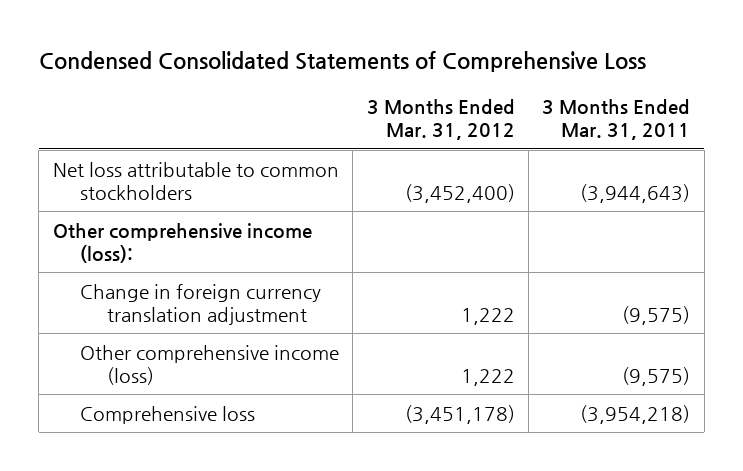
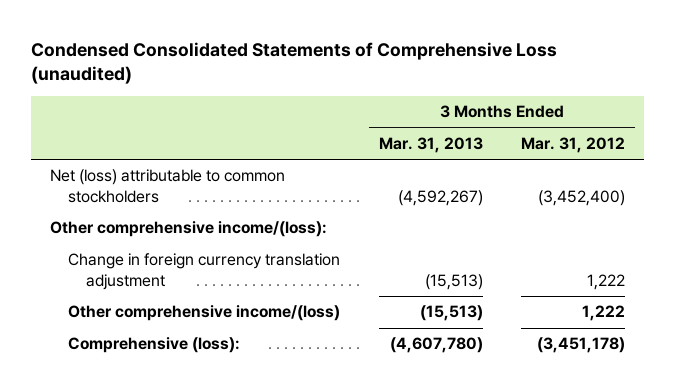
[38,51,646,73] Condensed Consolidated Statements of Comprehensive Loss -> [31,41,558,85] Condensed Consolidated Statements of Comprehensive Loss (unaudited)
[542,99,691,141] 3 Months Ended Mar. 31, 2011 -> none
none -> [378,136,483,153] Mar. 31, 2013
[52,161,339,200] Net loss attributable to common stockholders -> [50,169,286,203] Net (loss) attributable to common stockholders
[52,222,312,263] Other comprehensive income (loss): -> [50,221,328,238] Other comprehensive income/(loss):
[79,344,339,385] Other comprehensive income (loss) -> [68,305,341,322] Other comprehensive income/(loss)
[79,405,255,424] Comprehensive loss -> [68,337,241,354] Comprehensive (loss):

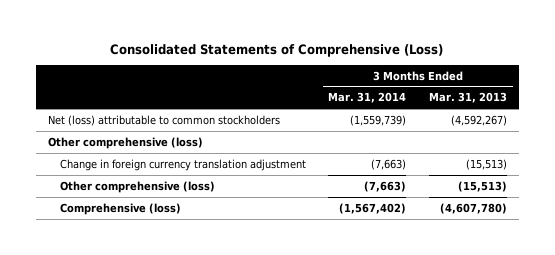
[31,41,558,85] Condensed Consolidated Statements of Comprehensive Loss (unaudited) -> [110,43,444,57] Consolidated Statements of Comprehensive (Loss)
[521,136,626,153] Mar. 31, 2012 -> none
none -> [328,92,407,104] Mar. 31, 2014
[50,221,328,238] Other comprehensive income/(loss): -> [47,136,203,149] Other comprehensive (loss)
[68,305,341,322] Other comprehensive income/(loss) -> [59,180,215,193] Other comprehensive (loss)
[68,337,241,354] Comprehensive (loss): -> [59,202,181,215] Comprehensive (loss)

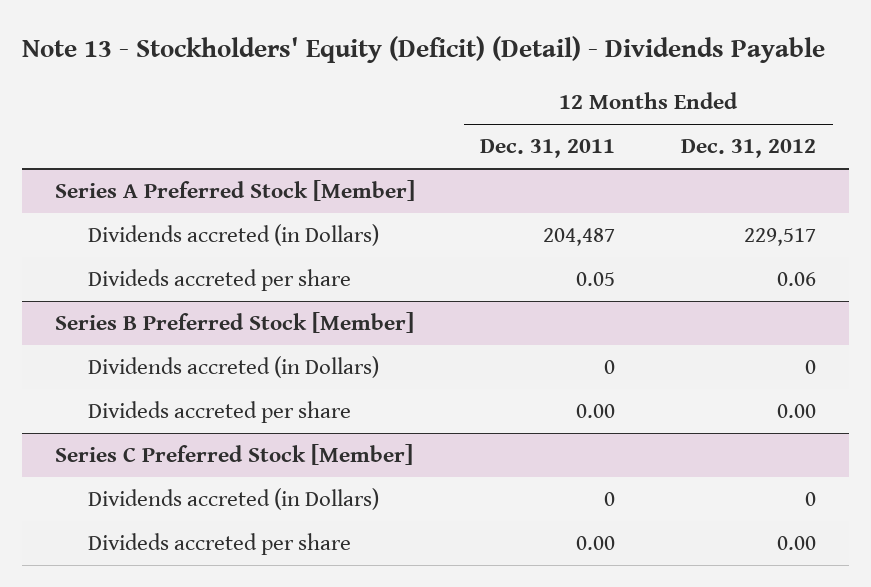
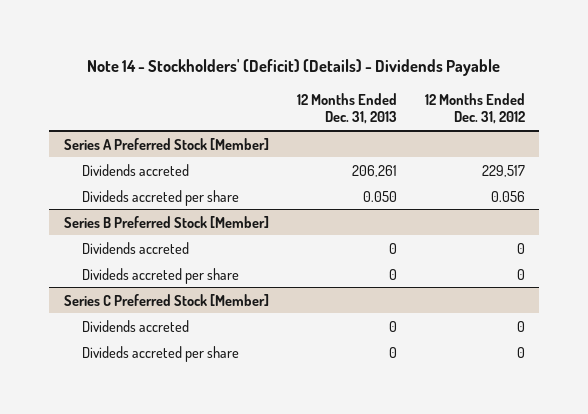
[21,36,825,64] Note 13 - Stockholders' Equity (Deficit) (Detail) - Dividends Payable -> [87,58,501,76] Note 14 - Stockholders' (Deficit) (Details) - Dividends Payable
[480,139,616,159] Dec. 31, 2011 -> none
none -> [296,92,397,125] 12 Months Ended Dec. 31, 2013
[87,224,379,247] Dividends accreted (in Dollars) -> [82,163,190,176] Dividends accreted
[777,272,817,287] 0.06 -> [490,190,525,202] 0.056
[87,356,379,379] Dividends accreted (in Dollars) -> [82,241,190,254] Dividends accreted
[777,404,817,419] 0.00 -> [516,268,525,280] 0
[87,488,379,511] Dividends accreted (in Dollars) -> [82,319,190,332] Dividends accreted
[777,536,817,551] 0.00 -> [516,346,525,358] 0

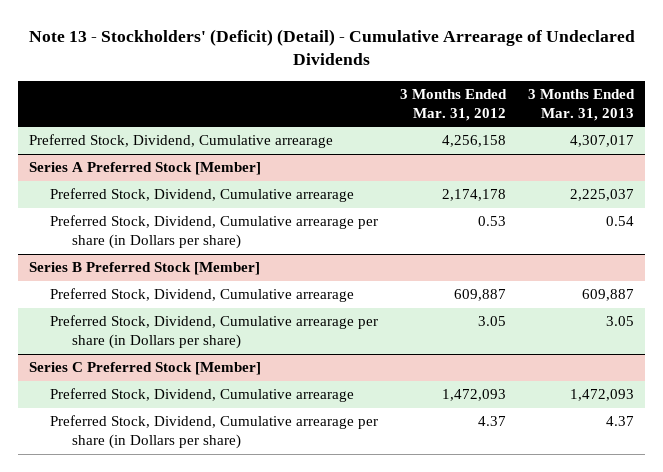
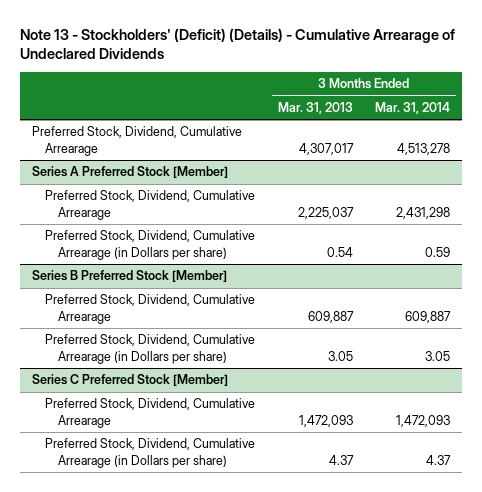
[28,28,635,66] Note 13 - Stockholders' (Deficit) (Detail) - Cumulative Arrearage of Undeclared Dividends -> [20,27,456,60] Note 13 - Stockholders' (Deficit) (Details) - Cumulative Arrearage of Undeclared Dividends
[400,88,508,121] 3 Months Ended Mar. 31, 2012 -> none
none -> [375,102,451,115] Mar. 31, 2014
[29,134,334,149] Preferred Stock, Dividend, Cumulative arrearage -> [31,126,242,156] Preferred Stock, Dividend, Cumulative Arrearage
[50,188,355,203] Preferred Stock, Dividend, Cumulative arrearage -> [44,190,255,220] Preferred Stock, Dividend, Cumulative Arrearage
[50,215,379,250] Preferred Stock, Dividend, Cumulative arrearage per share (in Dollars per share) -> [44,230,255,260] Preferred Stock, Dividend, Cumulative Arrearage (in Dollars per share)
[50,288,355,303] Preferred Stock, Dividend, Cumulative arrearage -> [44,294,255,324] Preferred Stock, Dividend, Cumulative Arrearage
[50,315,379,350] Preferred Stock, Dividend, Cumulative arrearage per share (in Dollars per share) -> [44,334,255,364] Preferred Stock, Dividend, Cumulative Arrearage (in Dollars per share)
[50,388,355,403] Preferred Stock, Dividend, Cumulative arrearage -> [44,398,255,428] Preferred Stock, Dividend, Cumulative Arrearage
[50,415,379,450] Preferred Stock, Dividend, Cumulative arrearage per share (in Dollars per share) -> [44,438,255,468] Preferred Stock, Dividend, Cumulative Arrearage (in Dollars per share)

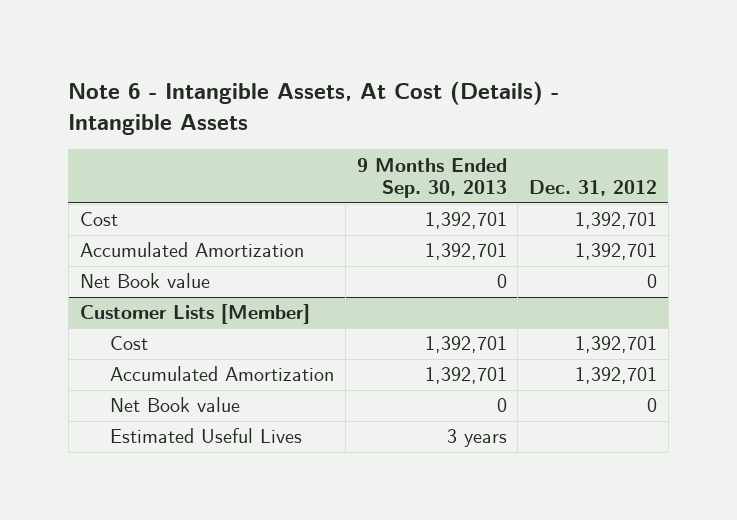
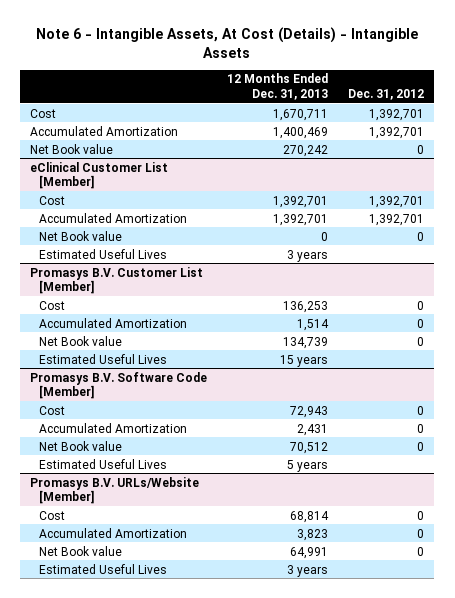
[356,157,507,199] 9 Months Ended Sep. 30, 2013 -> none
none -> [227,73,329,100] 12 Months Ended Dec. 31, 2013
[79,304,310,325] Customer Lists [Member] -> [30,161,169,189] eClinical Customer List [Member]
none -> [30,266,204,294] Promasys B.V. Customer List [Member]
none -> [39,300,66,310] Cost
none -> [39,317,188,328] Accumulated Amortization
none -> [39,335,123,346] Net Book value
none -> [39,353,168,364] Estimated Useful Lives
none -> [30,371,208,399] Promasys B.V. Software Code [Member]
none -> [39,405,66,415] Cost
none -> [39,422,188,433] Accumulated Amortization
none -> [39,440,123,451] Net Book value
none -> [39,458,168,469] Estimated Useful Lives
none -> [30,476,200,504] Promasys B.V. URLs/Website [Member]
none -> [39,510,66,520] Cost
none -> [39,527,188,538] Accumulated Amortization
none -> [39,545,123,556] Net Book value
none -> [39,563,168,574] Estimated Useful Lives

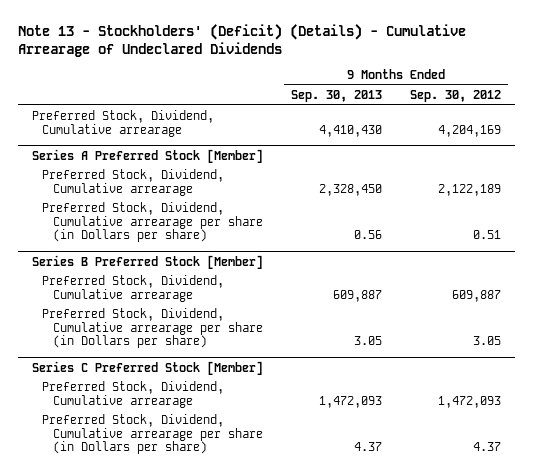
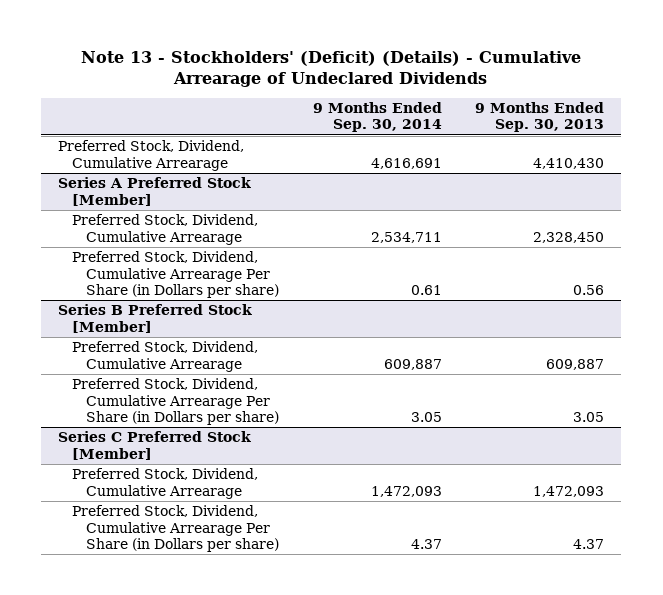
[409,89,501,102] Sep. 30, 2012 -> none
none -> [312,102,442,133] 9 Months Ended Sep. 30, 2014
[31,109,214,137] Preferred Stock, Dividend, Cumulative arrearage -> [58,140,245,171] Preferred Stock, Dividend, Cumulative Arrearage
[42,168,225,196] Preferred Stock, Dividend, Cumulative arrearage -> [72,214,259,245] Preferred Stock, Dividend, Cumulative Arrearage
[42,201,264,243] Preferred Stock, Dividend, Cumulative arrearage per share (in Dollars per share) -> [72,251,280,298] Preferred Stock, Dividend, Cumulative Arrearage Per Share (in Dollars per share)
[42,274,225,302] Preferred Stock, Dividend, Cumulative arrearage -> [72,341,259,372] Preferred Stock, Dividend, Cumulative Arrearage
[42,307,264,349] Preferred Stock, Dividend, Cumulative arrearage per share (in Dollars per share) -> [72,378,280,425] Preferred Stock, Dividend, Cumulative Arrearage Per Share (in Dollars per share)
[42,380,225,408] Preferred Stock, Dividend, Cumulative arrearage -> [72,468,259,499] Preferred Stock, Dividend, Cumulative Arrearage
[42,413,264,455] Preferred Stock, Dividend, Cumulative arrearage per share (in Dollars per share) -> [72,505,280,552] Preferred Stock, Dividend, Cumulative Arrearage Per Share (in Dollars per share)

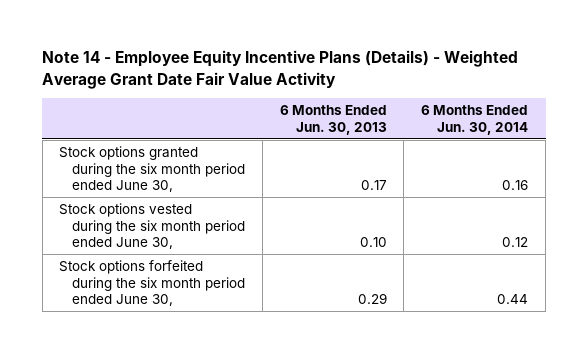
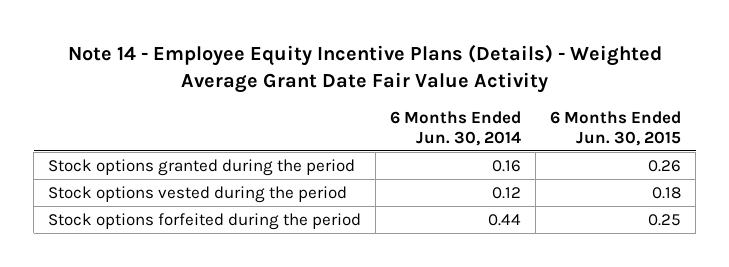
[279,105,387,135] 6 Months Ended Jun. 30, 2013 -> none
none -> [550,111,682,146] 6 Months Ended Jun. 30, 2015
[59,145,245,193] Stock options granted during the six month period ended June 30, -> [48,158,356,176] Stock options granted during the period
[59,202,245,250] Stock options vested during the six month period ended June 30, -> [48,185,348,203] Stock options vested during the period
[59,259,245,307] Stock options forfeited during the six month period ended June 30, -> [48,212,362,230] Stock options forfeited during the period

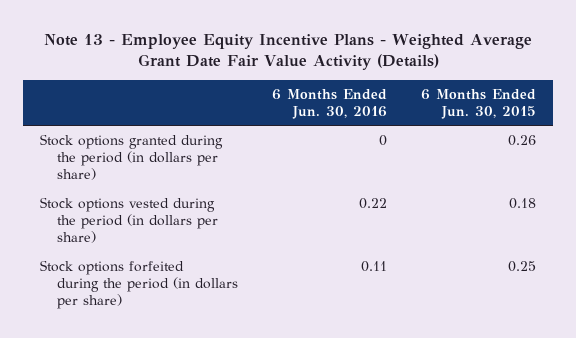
[67,44,662,94] Note 14 - Employee Equity Incentive Plans (Details) - Weighted Average Grant Date Fair Value Activity -> [43,33,532,71] Note 13 - Employee Equity Incentive Plans - Weighted Average Grant Date Fair Value Activity (Details)
[390,111,522,146] 6 Months Ended Jun. 30, 2014 -> none
none -> [271,88,387,119] 6 Months Ended Jun. 30, 2016
[48,158,356,176] Stock options granted during the period -> [40,133,224,181] Stock options granted during the period (in dollars per share)
[48,185,348,203] Stock options vested during the period -> [40,196,219,244] Stock options vested during the period (in dollars per share)
[48,212,362,230] Stock options forfeited during the period -> [40,259,239,310] Stock options forfeited during the period (in dollars per share)

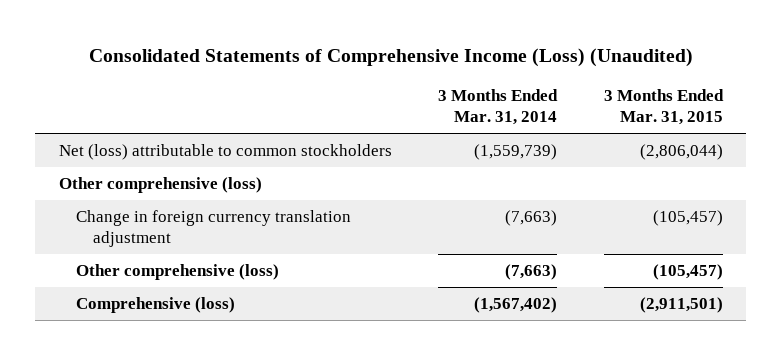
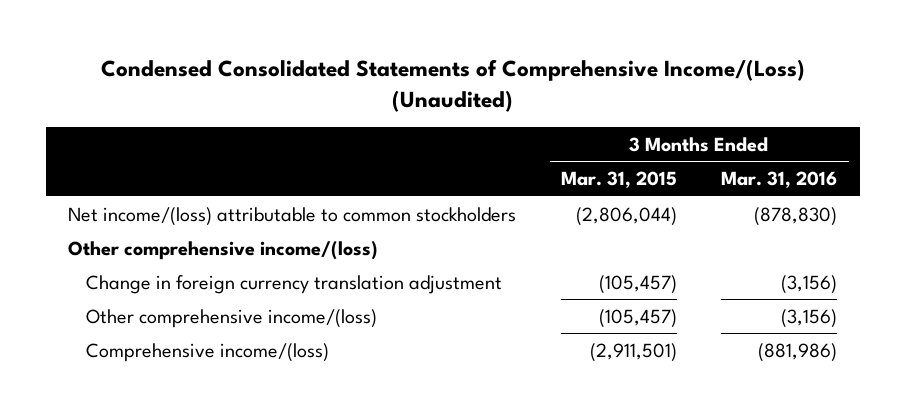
[88,48,693,68] Consolidated Statements of Comprehensive Income (Loss) (Unaudited) -> [100,59,805,113] Condensed Consolidated Statements of Comprehensive Income/(Loss) (Unaudited)
[438,89,559,126] 3 Months Ended Mar. 31, 2014 -> none
none -> [721,171,838,189] Mar. 31, 2016
[58,144,392,161] Net (loss) attributable to common stockholders -> [67,206,516,226] Net income/(loss) attributable to common stockholders
[58,177,262,194] Other comprehensive (loss) -> [67,240,378,260] Other comprehensive income/(loss)
[75,264,279,281] Other comprehensive (loss) -> [86,308,378,328] Other comprehensive income/(loss)
[75,297,235,314] Comprehensive (loss) -> [86,342,330,362] Comprehensive income/(loss)

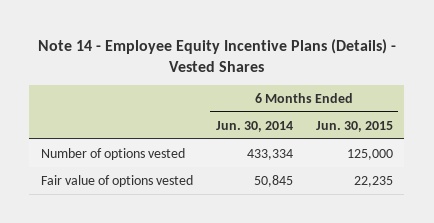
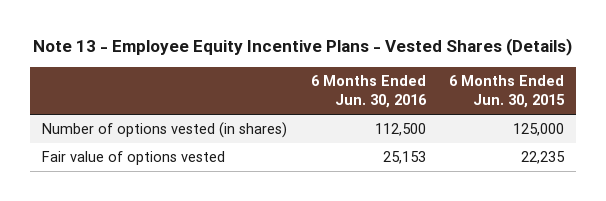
[37,38,396,72] Note 14 - Employee Equity Incentive Plans (Details) - Vested Shares -> [33,38,573,57] Note 13 - Employee Equity Incentive Plans - Vested Shares (Details)
[215,120,293,132] Jun. 30, 2014 -> none
none -> [310,75,427,109] 6 Months Ended Jun. 30, 2016
[40,147,185,160] Number of options vested -> [41,122,287,139] Number of options vested (in shares)

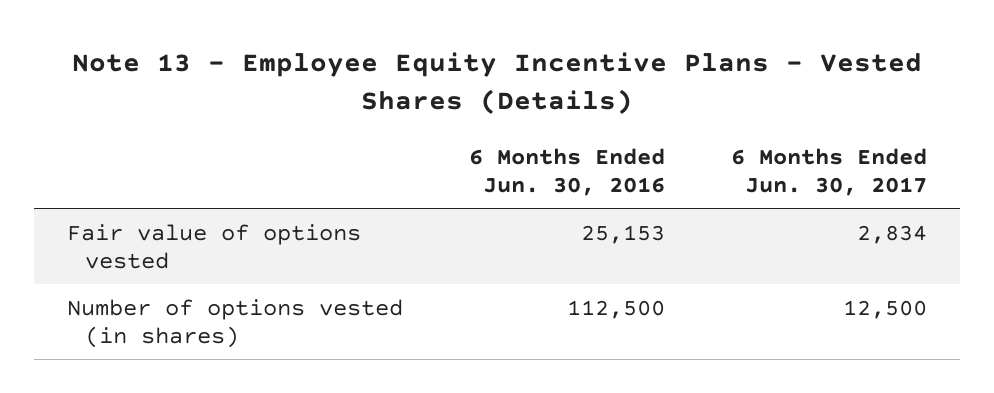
[449,75,566,109] 6 Months Ended Jun. 30, 2015 -> none
none -> [730,147,927,196] 6 Months Ended Jun. 30, 2017
[41,122,287,139] Number of options vested (in shares) -> [66,298,403,348] Number of options vested (in shares)

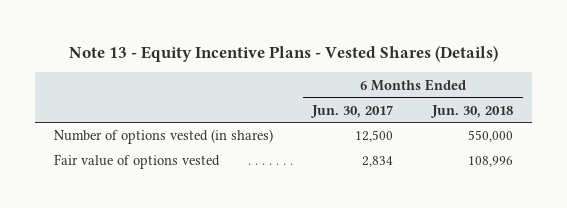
[71,52,922,114] Note 13 - Employee Equity Incentive Plans - Vested Shares (Details) -> [68,45,498,62] Note 13 - Equity Incentive Plans - Vested Shares (Details)
[468,147,665,196] 6 Months Ended Jun. 30, 2016 -> none
none -> [430,104,514,118] Jun. 30, 2018
[66,223,361,269] Fair value of options vested -> [54,154,221,170] Fair value of options vested

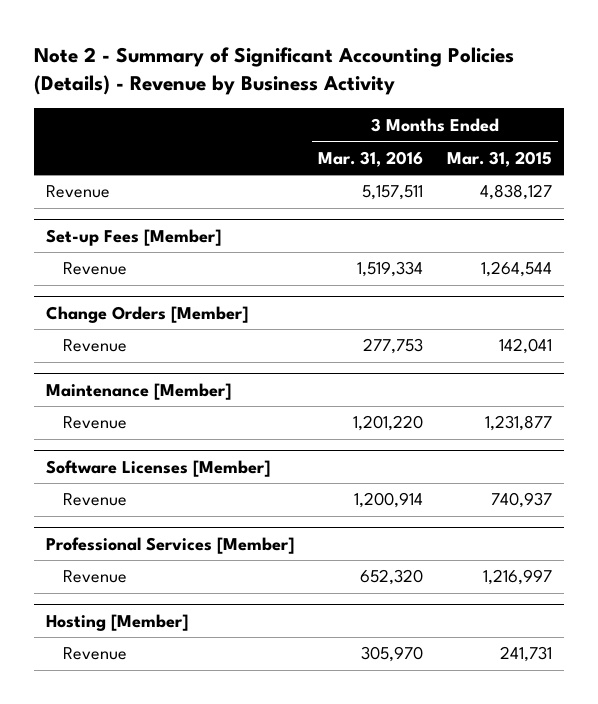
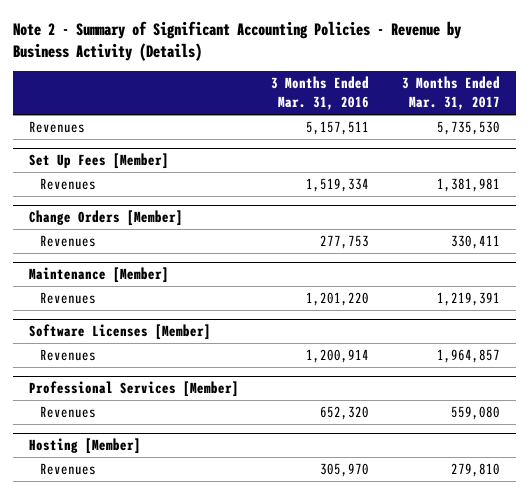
[33,46,514,96] Note 2 - Summary of Significant Accounting Policies (Details) - Revenue by Business Activity -> [12,20,461,62] Note 2 - Summary of Significant Accounting Policies - Revenue by Business Activity (Details)
[447,150,553,167] Mar. 31, 2015 -> none
none -> [401,76,500,110] 3 Months Ended Mar. 31, 2017
[45,185,110,199] Revenue -> [29,121,86,134] Revenues
[45,228,221,246] Set-up Fees [Member] -> [29,153,170,170] Set Up Fees [Member]
[62,262,127,276] Revenue -> [39,178,96,191] Revenues
[62,339,127,353] Revenue -> [39,235,96,248] Revenues
[62,416,127,430] Revenue -> [39,292,96,305] Revenues
[62,493,127,507] Revenue -> [39,349,96,362] Revenues
[62,570,127,584] Revenue -> [39,406,96,419] Revenues
[62,647,127,661] Revenue -> [39,463,96,476] Revenues

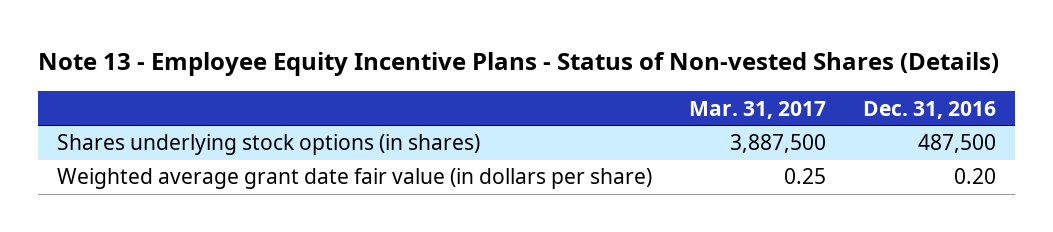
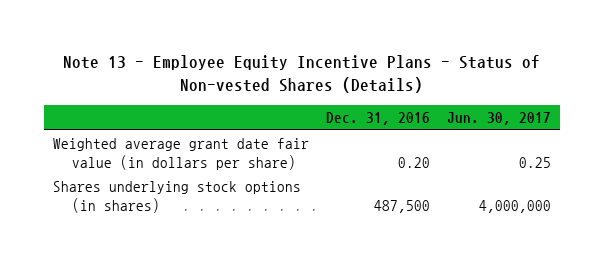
[688,100,826,119] Mar. 31, 2017 -> none
none -> [447,112,552,126] Jun. 30, 2017
[56,134,480,156] Shares underlying stock options (in shares) -> [53,181,302,213] Shares underlying stock options (in shares)

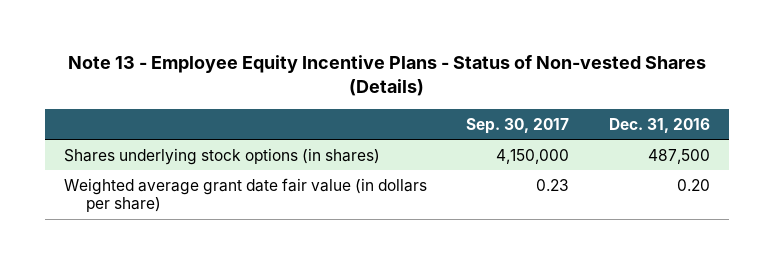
[447,112,552,126] Jun. 30, 2017 -> none
none -> [466,117,570,134] Sep. 30, 2017
[53,138,310,170] Weighted average grant date fair value (in dollars per share) -> [64,177,428,213] Weighted average grant date fair value (in dollars per share)

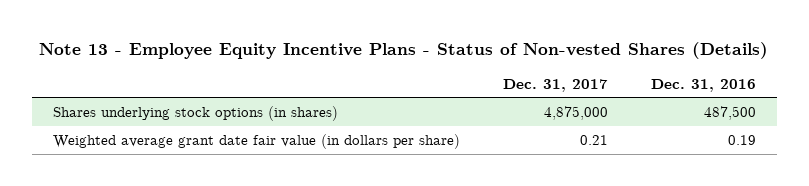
[466,117,570,134] Sep. 30, 2017 -> none
none -> [502,78,608,92] Dec. 31, 2017
[676,178,710,191] 0.20 -> [727,135,756,146] 0.19

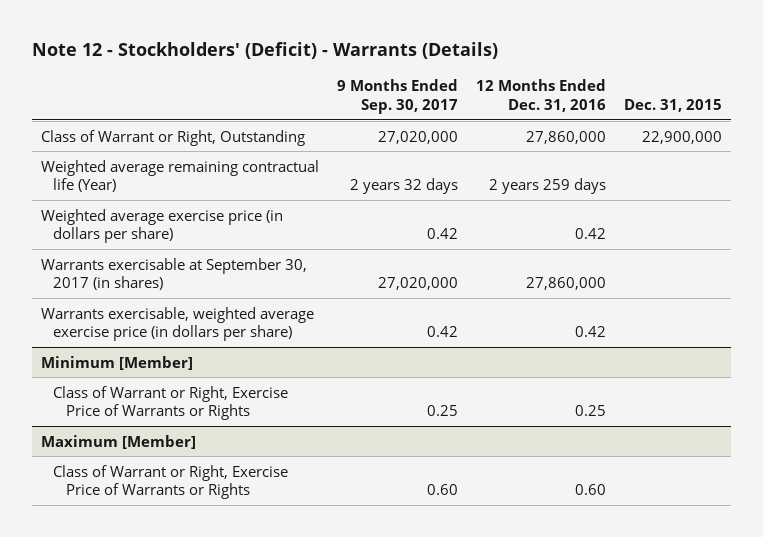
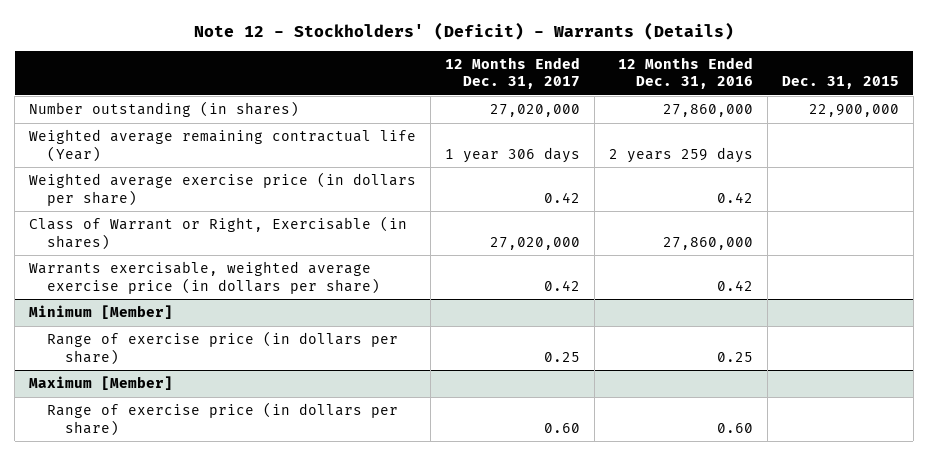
[336,79,458,115] 9 Months Ended Sep. 30, 2017 -> none
none -> [444,56,580,90] 12 Months Ended Dec. 31, 2017
[40,129,305,146] Class of Warrant or Right, Outstanding -> [29,101,300,118] Number outstanding (in shares)
[40,257,307,291] Warrants exercisable at September 30, 2017 (in shares) -> [29,216,408,250] Class of Warrant or Right, Exercisable (in shares)
[53,385,289,421] Class of Warrant or Right, Exercise Price of Warrants or Rights -> [46,331,398,365] Range of exercise price (in dollars per share)
[53,464,289,500] Class of Warrant or Right, Exercise Price of Warrants or Rights -> [46,402,398,436] Range of exercise price (in dollars per share)

